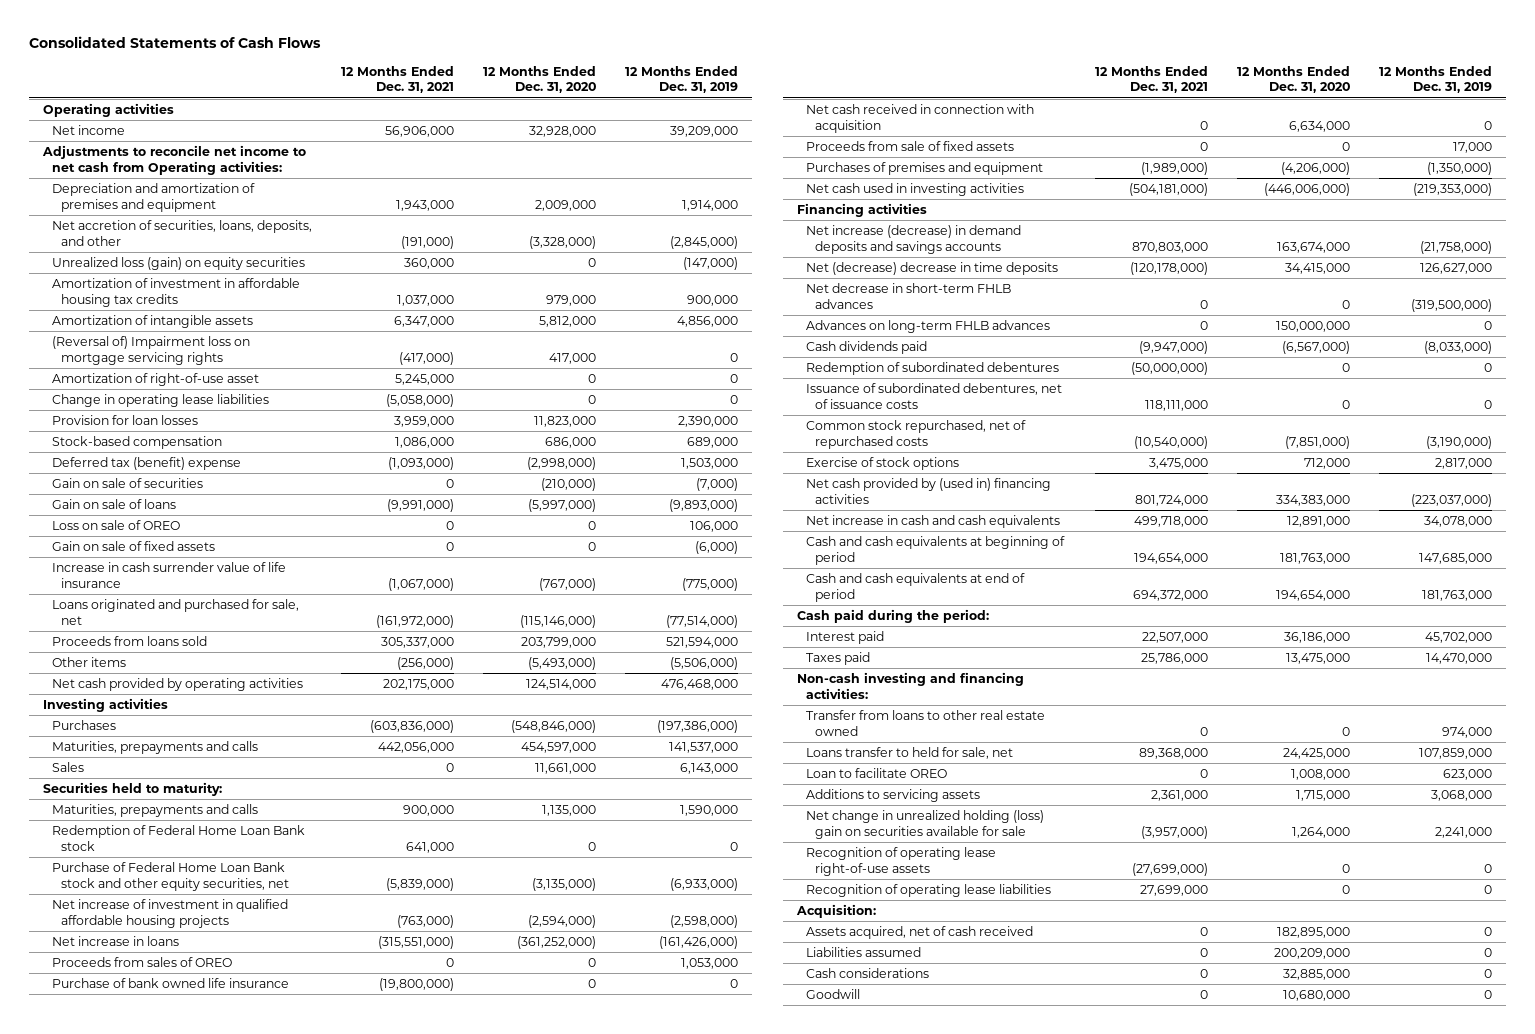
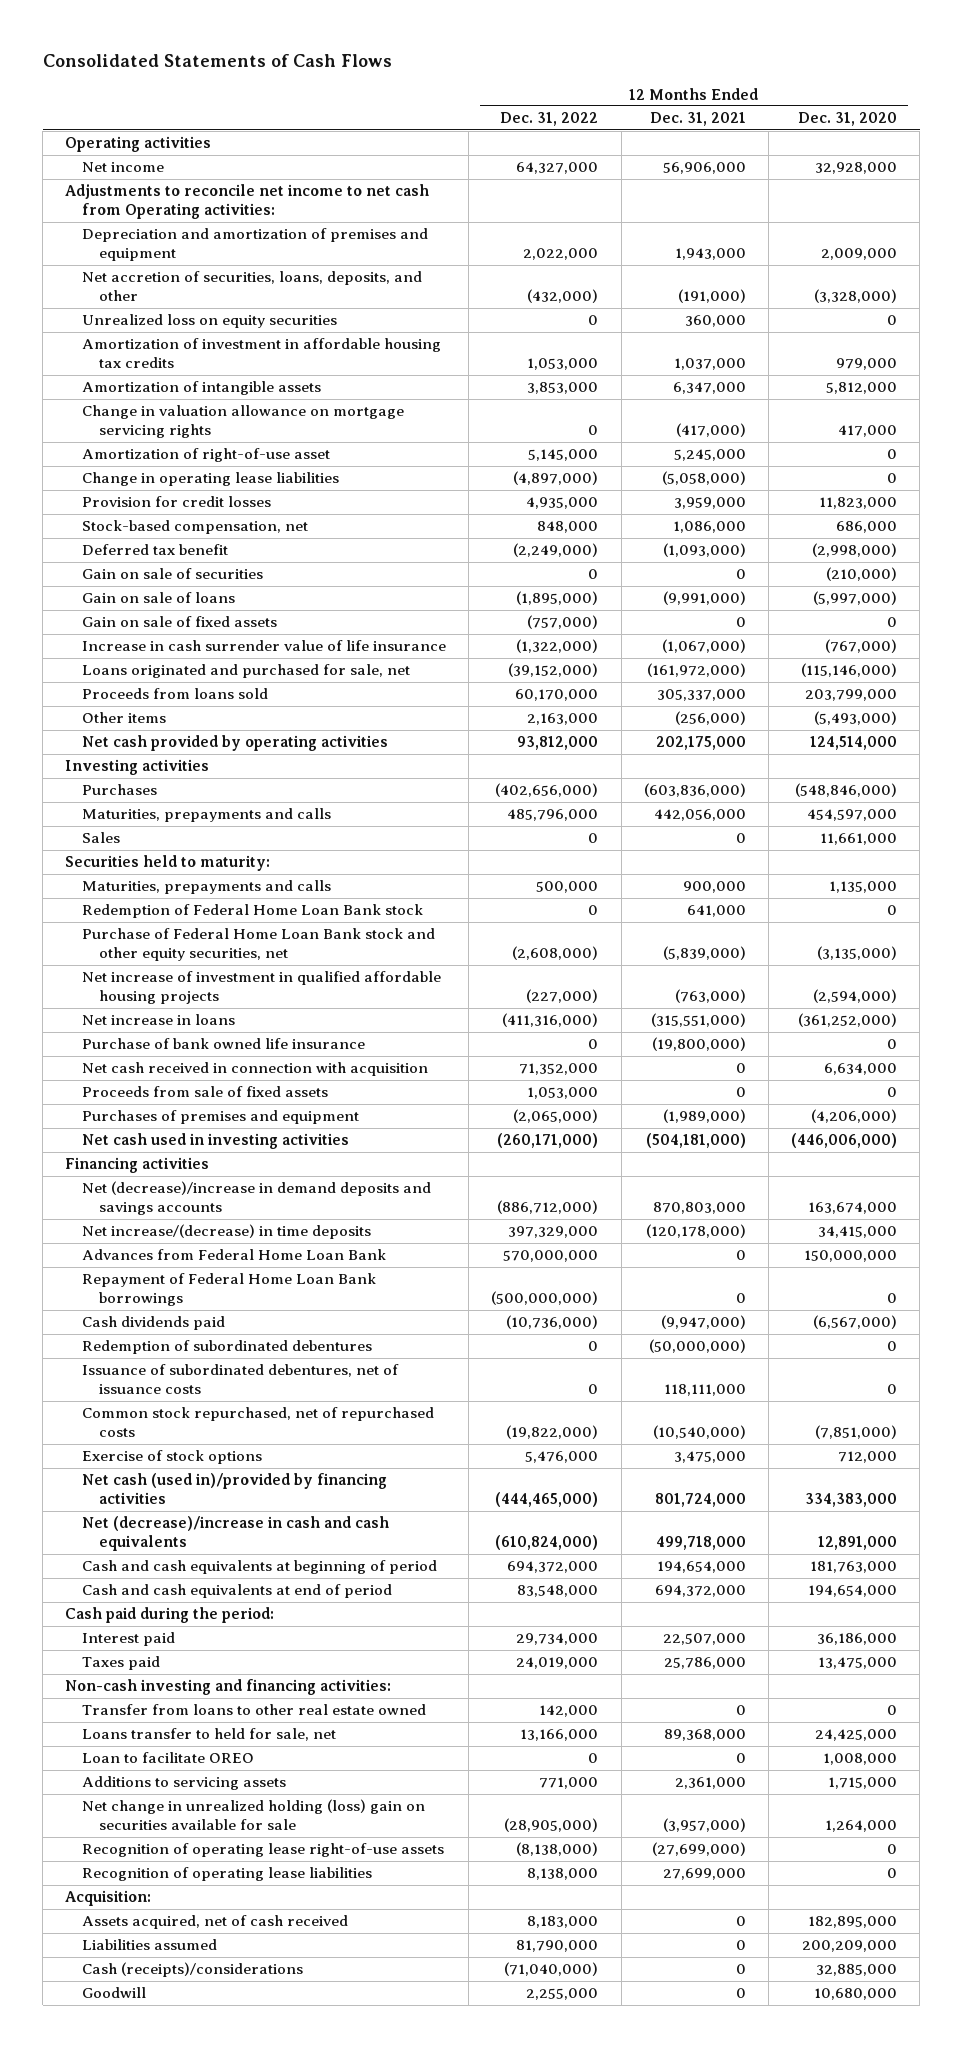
[624,65,738,94] 12 Months Ended Dec. 31, 2019 -> none
none -> [500,112,599,127] Dec. 31, 2022
[52,257,306,271] Unrealized loss (gain) on equity securities -> [82,314,338,329] Unrealized loss on equity securities
[52,336,251,365] (Reversal of) Impairment loss on mortgage servicing rights -> [82,405,405,439] Change in valuation allowance on mortgage servicing rights
[52,415,199,426] Provision for loan losses -> [82,496,272,508] Provision for credit losses
[52,436,223,450] Stock-based compensation -> [82,520,309,535] Stock-based compensation, net
[52,457,242,471] Deferred tax (benefit) expense -> [82,544,229,556] Deferred tax benefit
[52,520,181,531] Loss on sale of OREO -> none
[52,957,233,968] Proceeds from sales of OREO -> none
[806,283,1012,309] Net decrease in short-term FHLB advances -> none
[806,225,1022,254] Net increase (decrease) in demand deposits and savings accounts -> [82,1181,432,1216] Net (decrease)/increase in demand deposits and savings accounts
[806,262,1059,276] Net (decrease) decrease in time deposits -> [82,1224,372,1240] Net increase/(decrease) in time deposits
[806,320,1051,334] Advances on long-term FHLB advances -> [82,1249,387,1261] Advances from Federal Home Loan Bank
none -> [82,1273,377,1307] Repayment of Federal Home Loan Bank borrowings
[806,478,1052,504] Net cash provided by (used in) financing activities -> [82,1473,388,1505] Net cash (used in)/provided by financing activities
[806,515,1061,529] Net increase in cash and cash equivalents -> [82,1516,390,1552] Net (decrease)/increase in cash and cash equivalents
[806,968,930,979] Cash considerations -> [82,1962,304,1978] Cash (receipts)/considerations

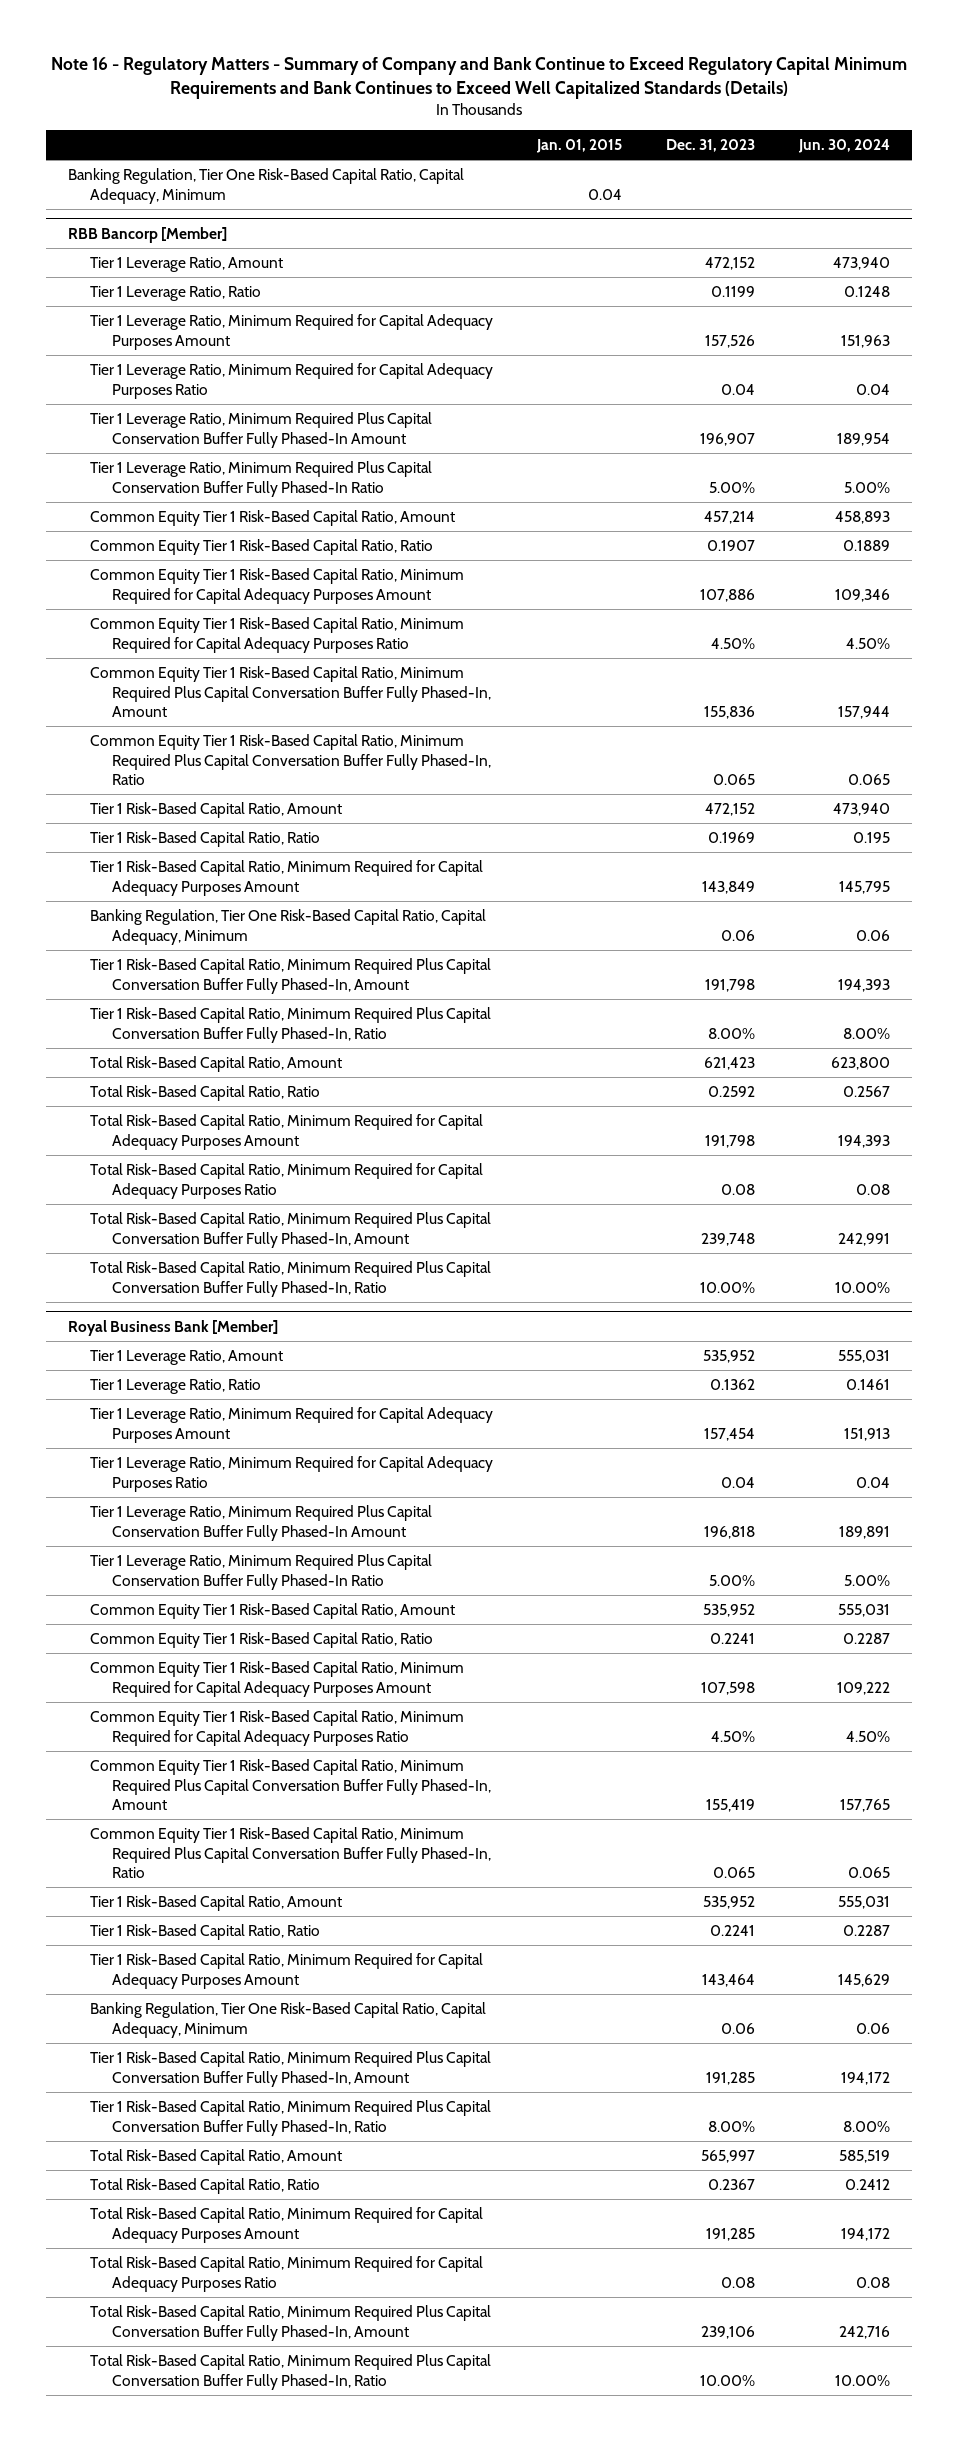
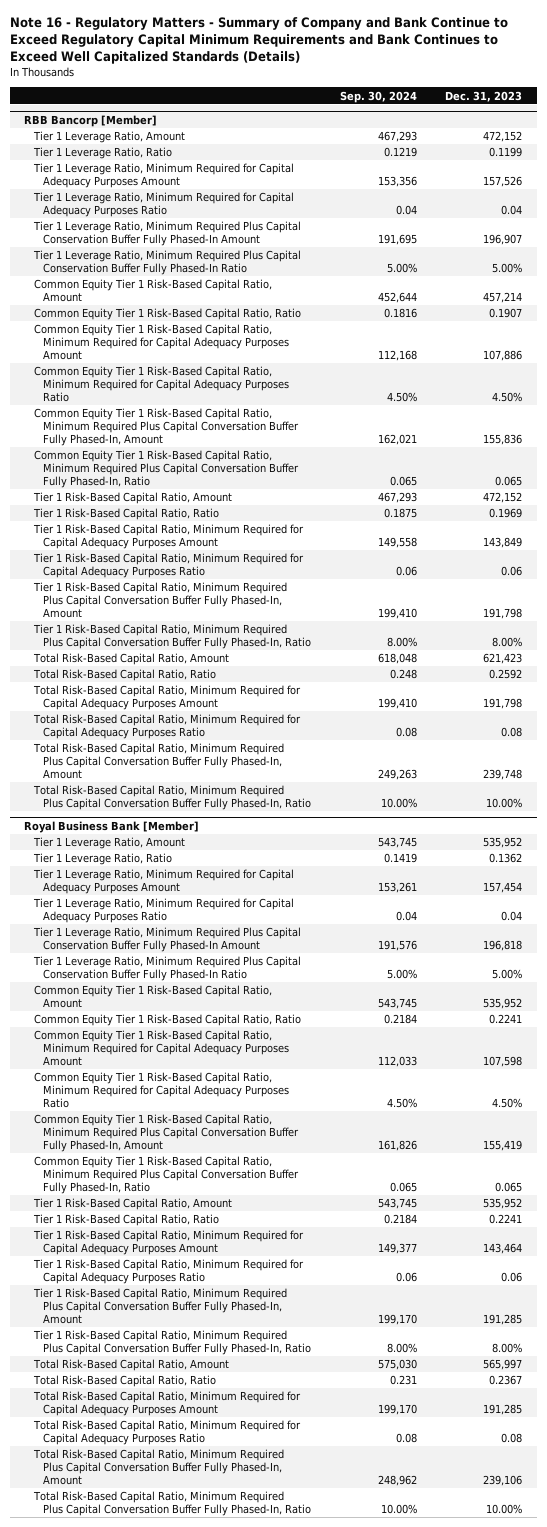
[536,138,623,153] Jan. 01, 2015 -> none
[798,138,891,153] Jun. 30, 2024 -> none
none -> [339,90,417,103] Sep. 30, 2024
[68,167,465,204] Banking Regulation, Tier One Risk-Based Capital Ratio, Capital Adequacy, Minimum -> none
[90,908,487,945] Banking Regulation, Tier One Risk-Based Capital Ratio, Capital Adequacy, Minimum -> [32,553,304,579] Tier 1 Risk-Based Capital Ratio, Minimum Required for Capital Adequacy Purposes Ratio
[90,2001,487,2038] Banking Regulation, Tier One Risk-Based Capital Ratio, Capital Adequacy, Minimum -> [32,1259,304,1285] Tier 1 Risk-Based Capital Ratio, Minimum Required for Capital Adequacy Purposes Ratio

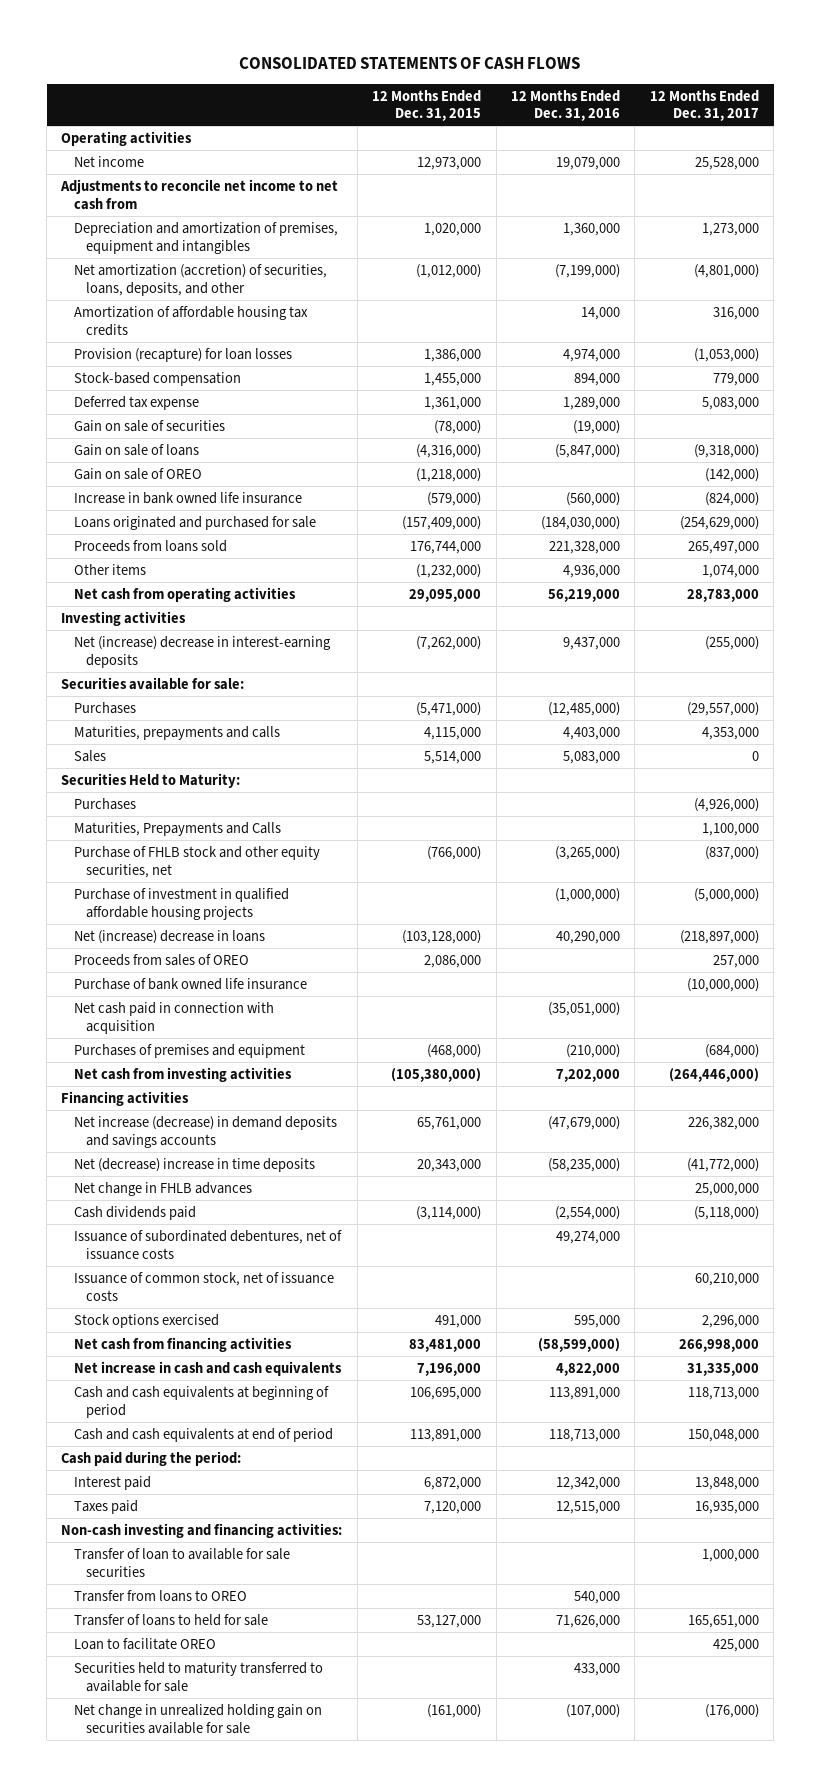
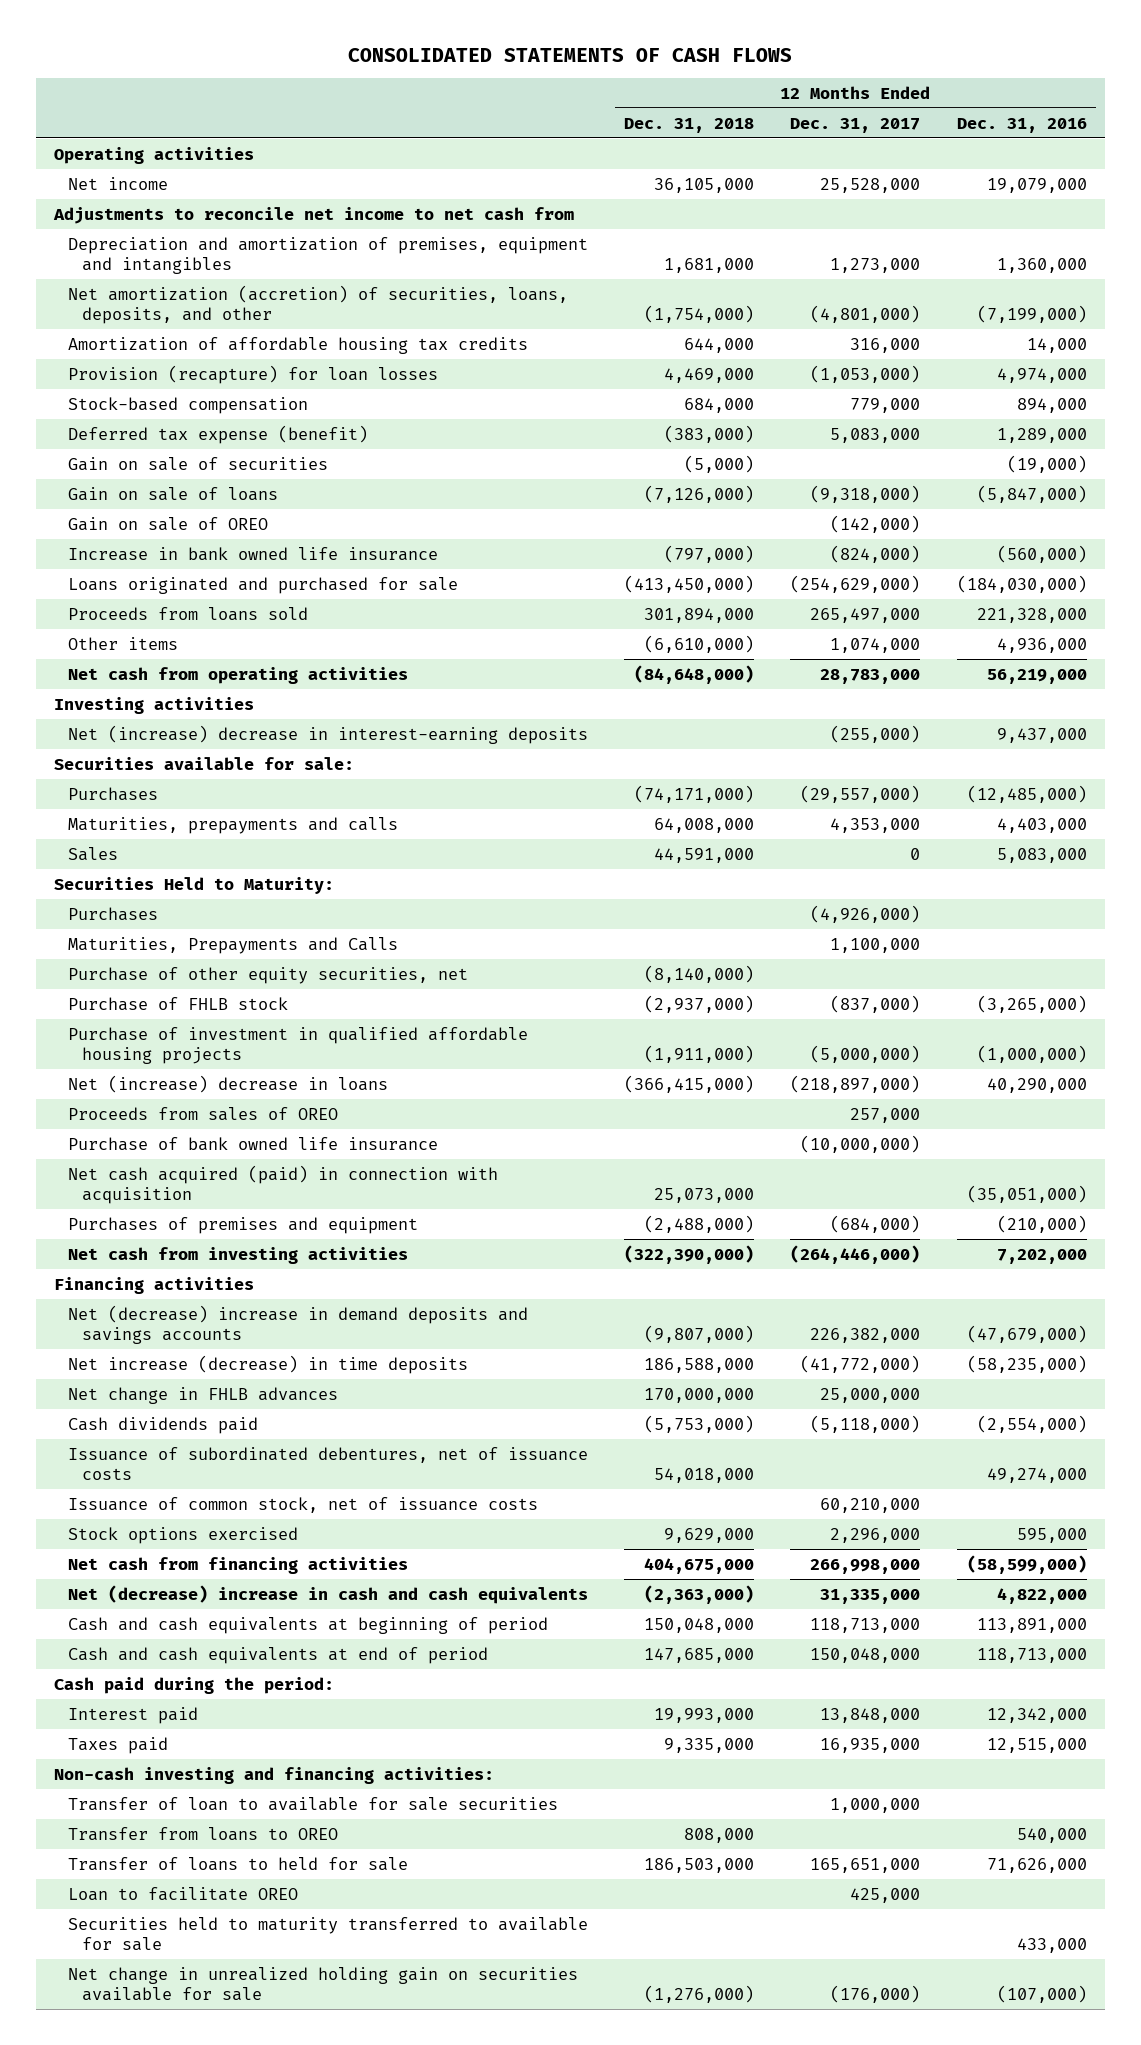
[372,89,482,122] 12 Months Ended Dec. 31, 2015 -> none
none -> [624,117,755,133] Dec. 31, 2018
[73,395,199,410] Deferred tax expense -> [67,424,368,444] Deferred tax expense (benefit)
none -> [67,966,468,984] Purchase of other equity securities, net
[73,845,320,878] Purchase of FHLB stock and other equity securities, net -> [67,996,288,1011] Purchase of FHLB stock
[73,1001,274,1034] Net cash paid in connection with acquisition -> [67,1164,498,1205] Net cash acquired (paid) in connection with acquisition
[73,1115,337,1148] Net increase (decrease) in demand deposits and savings accounts -> [67,1304,528,1345] Net (decrease) increase in demand deposits and savings accounts
[73,1157,315,1172] Net (decrease) increase in time deposits -> [67,1354,468,1374] Net increase (decrease) in time deposits
[73,1360,342,1376] Net increase in cash and cash equivalents -> [67,1584,588,1604] Net (decrease) increase in cash and cash equivalents

